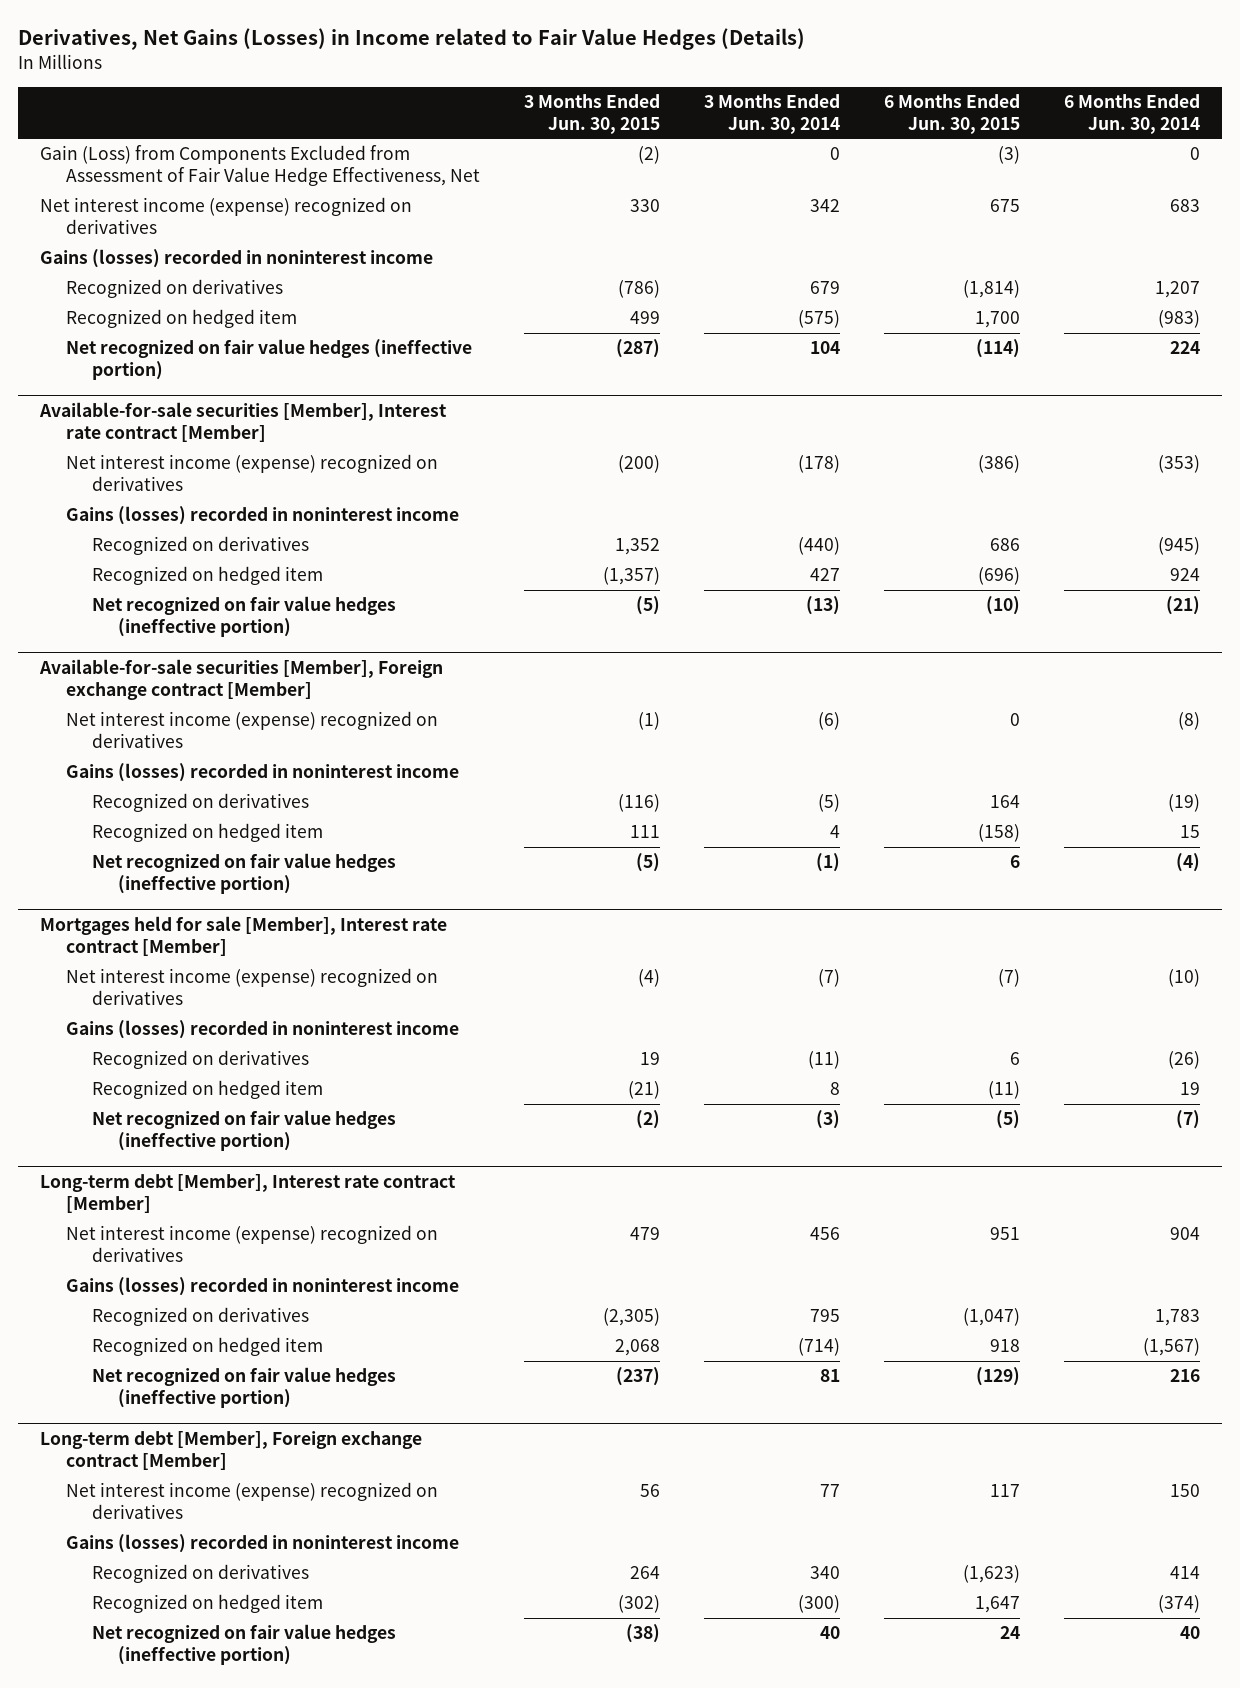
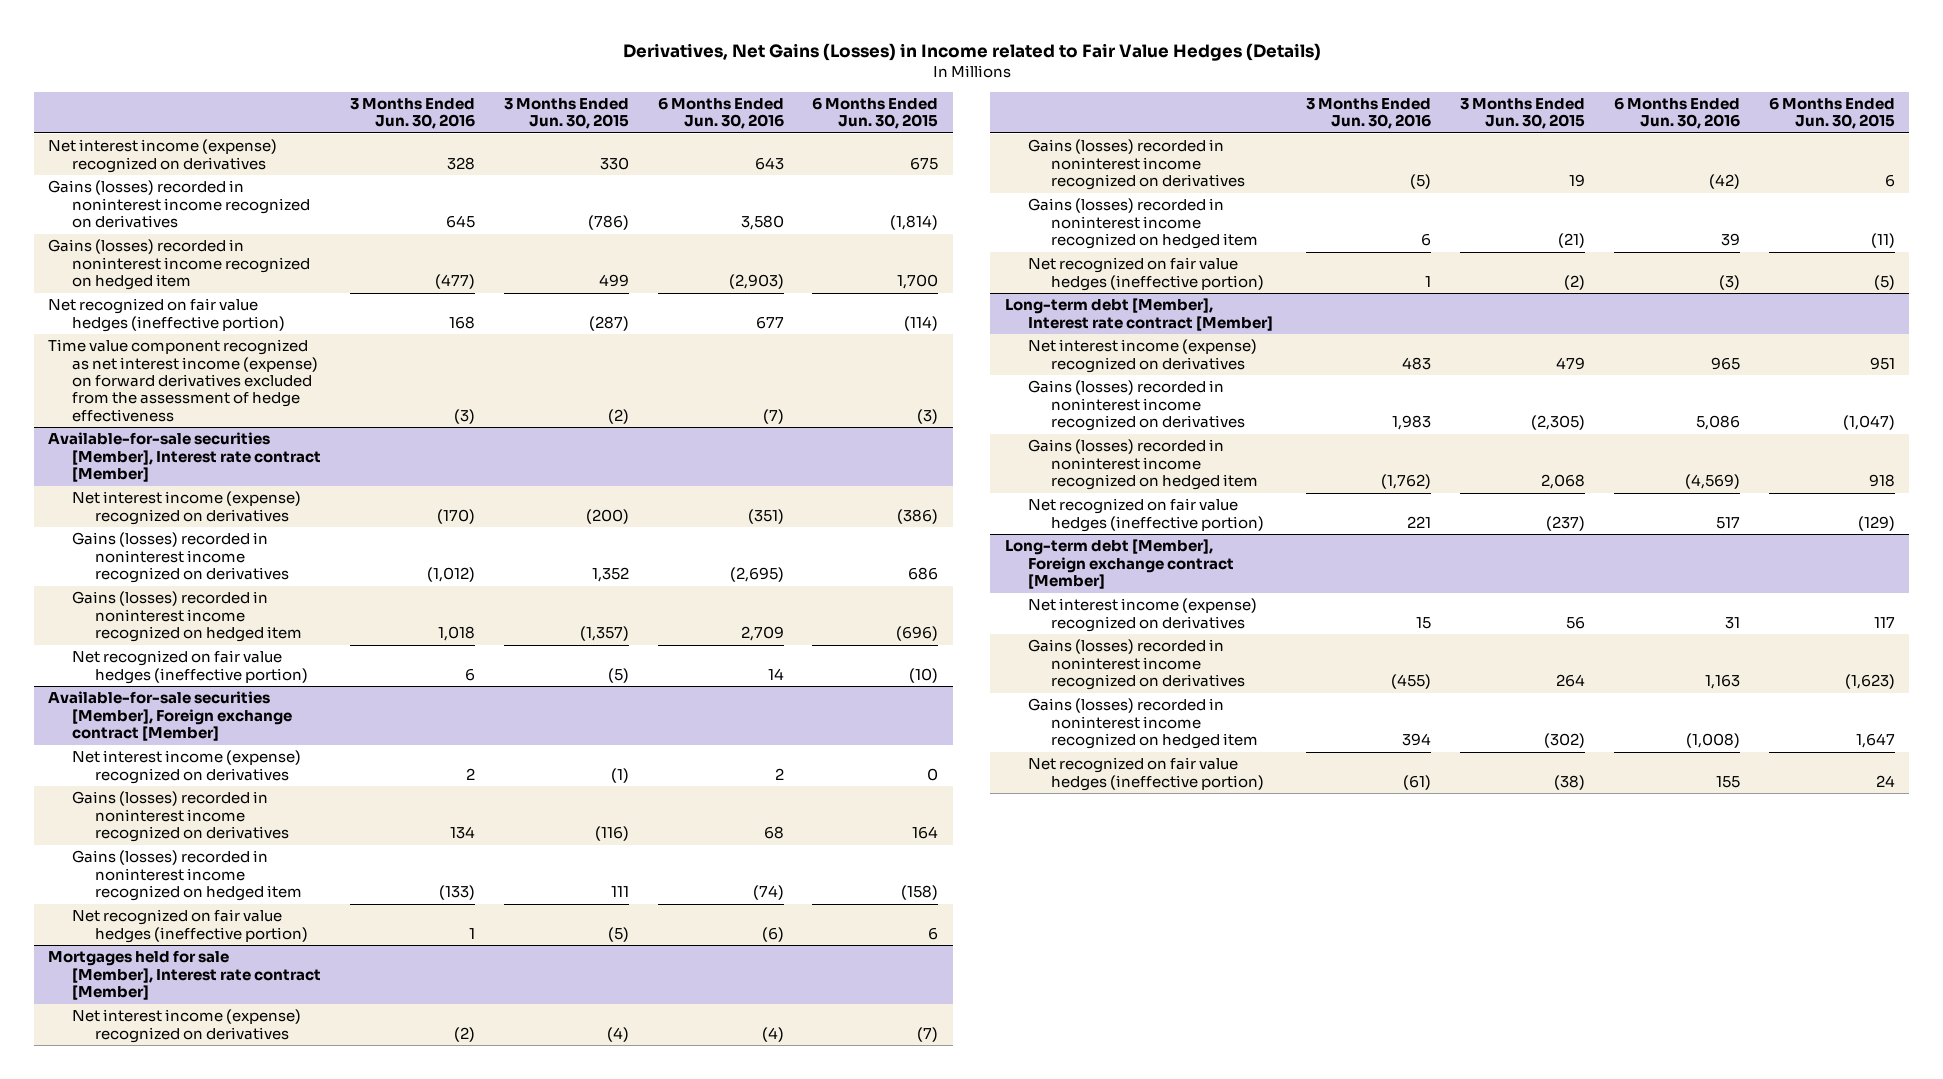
[704,93,841,134] 3 Months Ended Jun. 30, 2014 -> none
[1064,93,1201,134] 6 Months Ended Jun. 30, 2014 -> none
none -> [349,98,475,130] 3 Months Ended Jun. 30, 2016
none -> [657,97,784,130] 6 Months Ended Jun. 30, 2016
[39,145,480,187] Gain (Loss) from Components Excluded from Assessment of Fair Value Hedge Effectiveness, Net -> none
[39,249,433,269] Gains (losses) recorded in noninterest income -> none
[65,279,283,299] Recognized on derivatives -> [48,180,310,228] Gains (losses) recorded in noninterest income recognized on derivatives
[65,309,297,329] Recognized on hedged item -> [48,239,310,290] Gains (losses) recorded in noninterest income recognized on hedged item
none -> [48,339,318,422] Time value component recognized as net interest income (expense) on forward derivatives excluded from the assessment of hedge effectiveness
[65,506,459,526] Gains (losses) recorded in noninterest income -> none
[91,536,309,556] Recognized on derivatives -> [71,532,289,583] Gains (losses) recorded in noninterest income recognized on derivatives
[91,566,323,586] Recognized on hedged item -> [71,591,302,642] Gains (losses) recorded in noninterest income recognized on hedged item
[65,763,459,783] Gains (losses) recorded in noninterest income -> none
[91,793,309,813] Recognized on derivatives -> [71,791,289,842] Gains (losses) recorded in noninterest income recognized on derivatives
[91,823,323,843] Recognized on hedged item -> [71,850,302,901] Gains (losses) recorded in noninterest income recognized on hedged item
[65,1020,459,1040] Gains (losses) recorded in noninterest income -> none
[91,1050,309,1070] Recognized on derivatives -> [1027,139,1246,190] Gains (losses) recorded in noninterest income recognized on derivatives
[91,1080,323,1100] Recognized on hedged item -> [1027,198,1259,249] Gains (losses) recorded in noninterest income recognized on hedged item
[65,1277,459,1297] Gains (losses) recorded in noninterest income -> none
[91,1307,309,1327] Recognized on derivatives -> [1027,380,1246,431] Gains (losses) recorded in noninterest income recognized on derivatives
[91,1337,323,1357] Recognized on hedged item -> [1027,439,1259,490] Gains (losses) recorded in noninterest income recognized on hedged item
[65,1534,459,1554] Gains (losses) recorded in noninterest income -> none
[91,1564,309,1584] Recognized on derivatives -> [1027,639,1246,690] Gains (losses) recorded in noninterest income recognized on derivatives
[91,1594,323,1614] Recognized on hedged item -> [1027,698,1259,749] Gains (losses) recorded in noninterest income recognized on hedged item

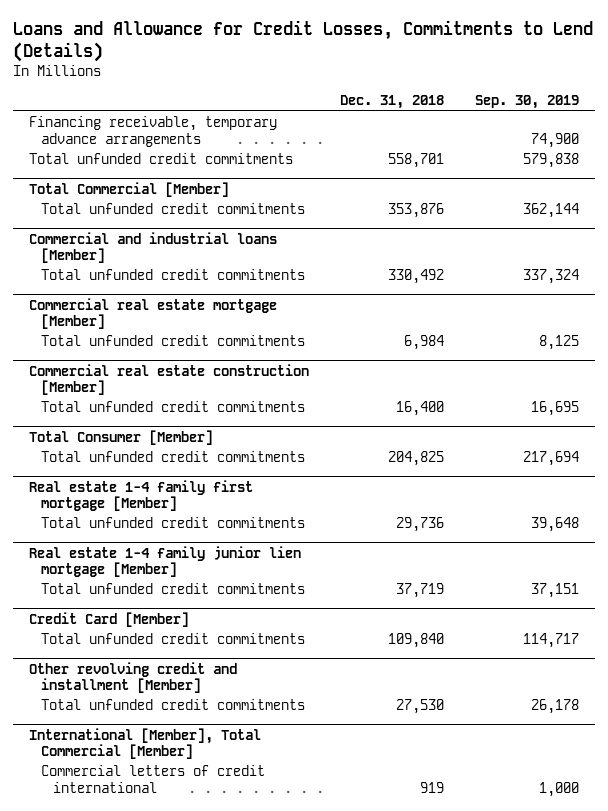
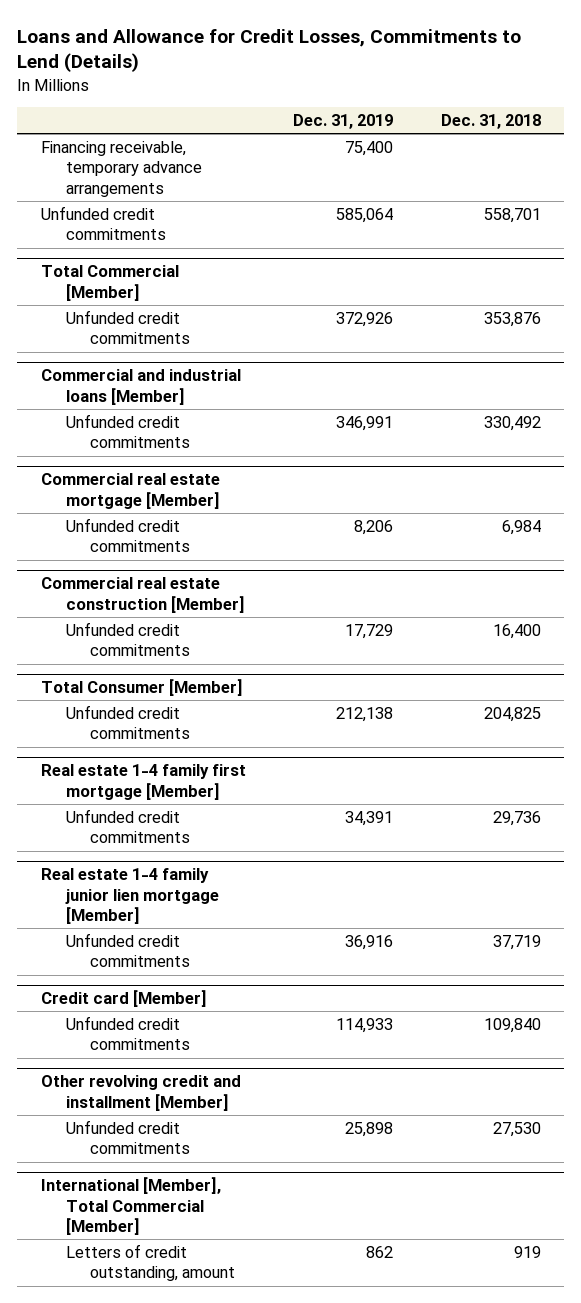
[475,95,580,110] Sep. 30, 2019 -> none
none -> [293,114,394,130] Dec. 31, 2019
[28,153,293,165] Total unfunded credit commitments -> [40,205,166,241] Unfunded credit commitments
[40,203,305,215] Total unfunded credit commitments -> [65,309,191,345] Unfunded credit commitments
[40,269,305,281] Total unfunded credit commitments -> [65,413,191,449] Unfunded credit commitments
[40,335,305,347] Total unfunded credit commitments -> [65,517,191,553] Unfunded credit commitments
[40,401,305,413] Total unfunded credit commitments -> [65,621,191,657] Unfunded credit commitments
[40,451,305,463] Total unfunded credit commitments -> [65,704,191,740] Unfunded credit commitments
[40,517,305,529] Total unfunded credit commitments -> [65,808,191,844] Unfunded credit commitments
[40,583,305,595] Total unfunded credit commitments -> [65,932,191,968] Unfunded credit commitments
[28,611,189,627] Credit Card [Member] -> [40,990,207,1008] Credit card [Member]
[40,633,305,645] Total unfunded credit commitments -> [65,1015,191,1051] Unfunded credit commitments
[40,699,305,711] Total unfunded credit commitments -> [65,1119,191,1155] Unfunded credit commitments
[40,765,265,793] Commercial letters of credit international -> [65,1243,236,1282] Letters of credit outstanding, amount

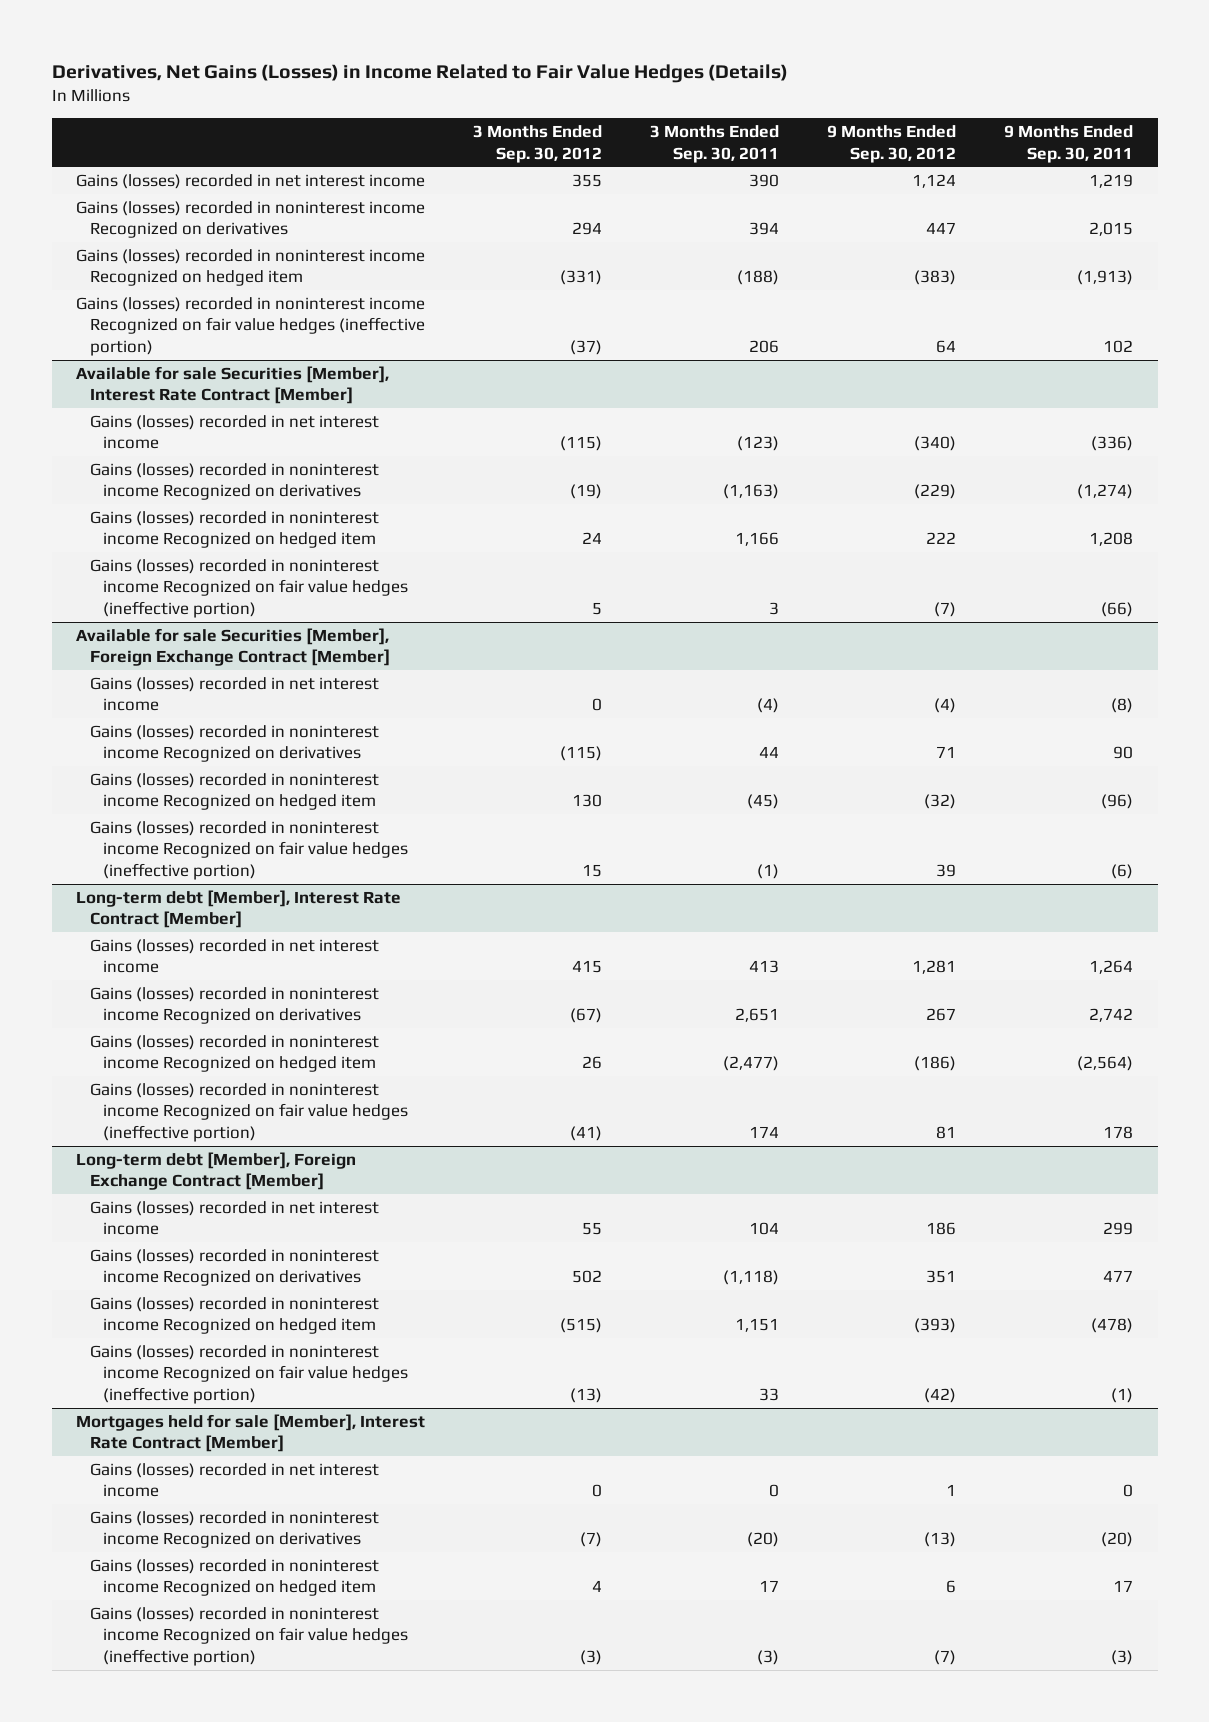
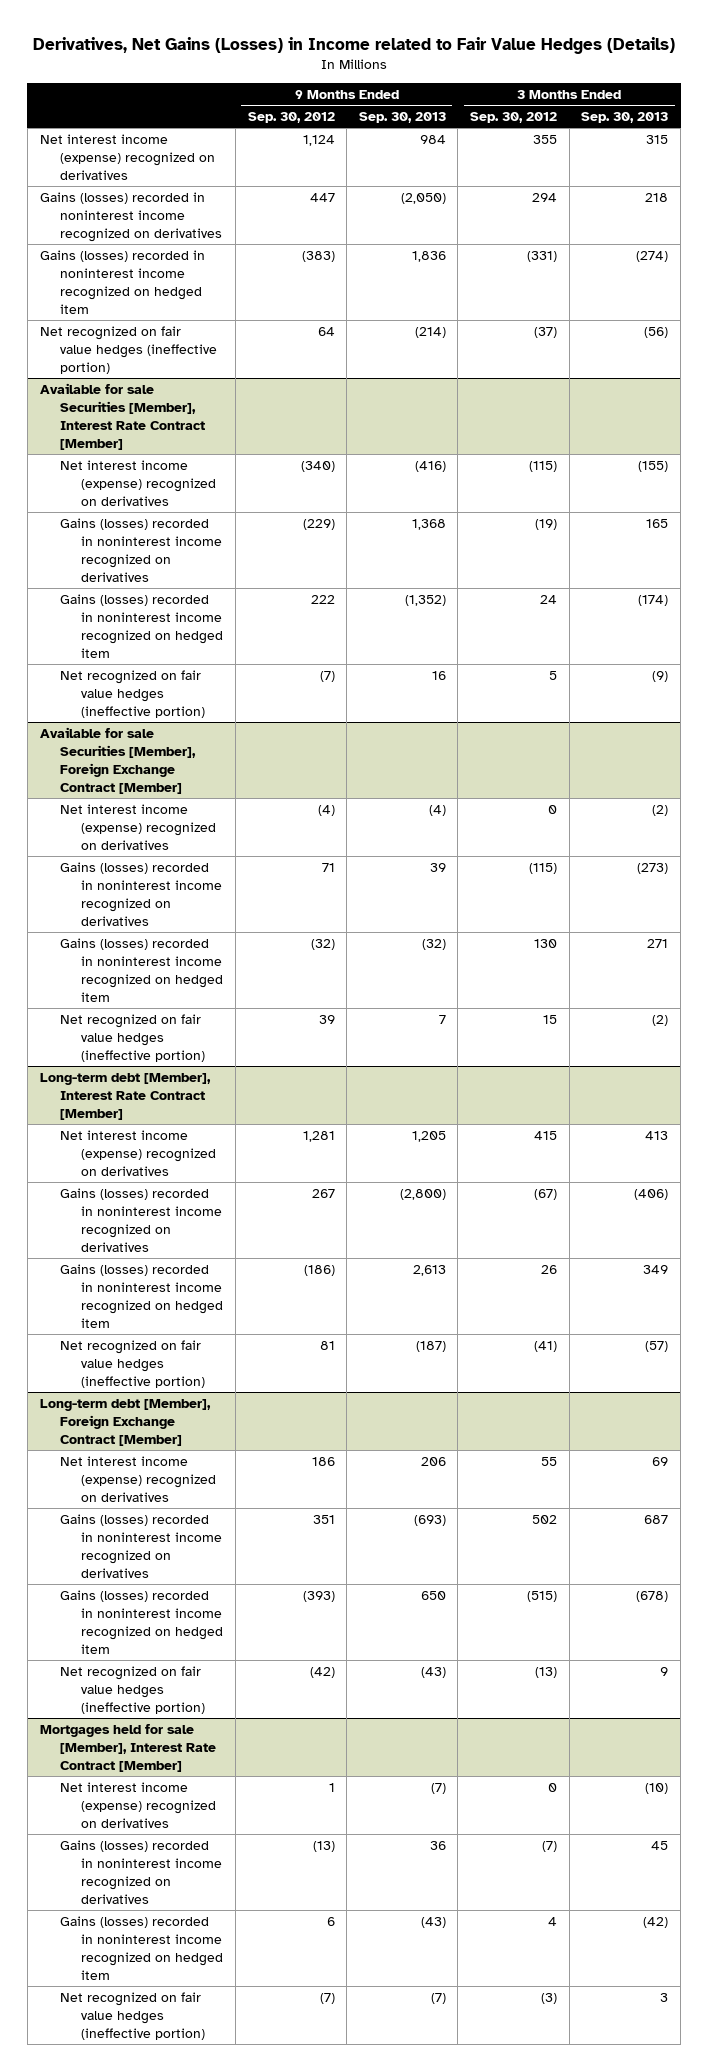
[51,64,788,84] Derivatives, Net Gains (Losses) in Income Related to Fair Value Hedges (Details) -> [33,36,676,54] Derivatives, Net Gains (Losses) in Income related to Fair Value Hedges (Details)
[650,125,780,163] 3 Months Ended Sep. 30, 2011 -> none
[1004,125,1134,163] 9 Months Ended Sep. 30, 2011 -> none
none -> [358,112,446,124] Sep. 30, 2013
none -> [581,112,669,124] Sep. 30, 2013
[75,173,425,189] Gains (losses) recorded in net interest income -> [39,133,216,180] Net interest income (expense) recognized on derivatives
[75,200,425,239] Gains (losses) recorded in noninterest income Recognized on derivatives -> [39,191,223,242] Gains (losses) recorded in noninterest income recognized on derivatives
[75,248,425,287] Gains (losses) recorded in noninterest income Recognized on hedged item -> [39,249,205,314] Gains (losses) recorded in noninterest income recognized on hedged item
[75,296,425,356] Gains (losses) recorded in noninterest income Recognized on fair value hedges (ineffective portion) -> [39,325,218,374] Net recognized on fair value hedges (ineffective portion)
[89,414,379,450] Gains (losses) recorded in net interest income -> [60,459,217,506] Net interest income (expense) recognized on derivatives
[89,462,379,501] Gains (losses) recorded in noninterest income Recognized on derivatives -> [60,517,223,582] Gains (losses) recorded in noninterest income recognized on derivatives
[89,510,379,549] Gains (losses) recorded in noninterest income Recognized on hedged item -> [60,593,224,658] Gains (losses) recorded in noninterest income recognized on hedged item
[89,558,409,618] Gains (losses) recorded in noninterest income Recognized on fair value hedges (ineffective portion) -> [60,669,206,718] Net recognized on fair value hedges (ineffective portion)
[89,676,379,712] Gains (losses) recorded in net interest income -> [60,803,217,850] Net interest income (expense) recognized on derivatives
[89,724,379,763] Gains (losses) recorded in noninterest income Recognized on derivatives -> [60,861,223,926] Gains (losses) recorded in noninterest income recognized on derivatives
[89,772,379,811] Gains (losses) recorded in noninterest income Recognized on hedged item -> [60,937,224,1002] Gains (losses) recorded in noninterest income recognized on hedged item
[89,820,409,880] Gains (losses) recorded in noninterest income Recognized on fair value hedges (ineffective portion) -> [60,1013,206,1062] Net recognized on fair value hedges (ineffective portion)
[89,938,379,974] Gains (losses) recorded in net interest income -> [60,1129,217,1176] Net interest income (expense) recognized on derivatives
[89,986,379,1025] Gains (losses) recorded in noninterest income Recognized on derivatives -> [60,1187,223,1252] Gains (losses) recorded in noninterest income recognized on derivatives
[89,1034,379,1073] Gains (losses) recorded in noninterest income Recognized on hedged item -> [60,1263,224,1328] Gains (losses) recorded in noninterest income recognized on hedged item
[89,1082,409,1142] Gains (losses) recorded in noninterest income Recognized on fair value hedges (ineffective portion) -> [60,1339,206,1388] Net recognized on fair value hedges (ineffective portion)
[89,1200,379,1236] Gains (losses) recorded in net interest income -> [60,1455,217,1502] Net interest income (expense) recognized on derivatives
[89,1248,379,1287] Gains (losses) recorded in noninterest income Recognized on derivatives -> [60,1513,223,1578] Gains (losses) recorded in noninterest income recognized on derivatives
[89,1296,379,1335] Gains (losses) recorded in noninterest income Recognized on hedged item -> [60,1589,224,1654] Gains (losses) recorded in noninterest income recognized on hedged item
[89,1344,409,1404] Gains (losses) recorded in noninterest income Recognized on fair value hedges (ineffective portion) -> [60,1665,206,1714] Net recognized on fair value hedges (ineffective portion)
[89,1462,379,1498] Gains (losses) recorded in net interest income -> [60,1781,217,1828] Net interest income (expense) recognized on derivatives
[89,1510,379,1549] Gains (losses) recorded in noninterest income Recognized on derivatives -> [60,1839,223,1904] Gains (losses) recorded in noninterest income recognized on derivatives
[89,1558,379,1597] Gains (losses) recorded in noninterest income Recognized on hedged item -> [60,1915,224,1980] Gains (losses) recorded in noninterest income recognized on hedged item
[89,1606,409,1666] Gains (losses) recorded in noninterest income Recognized on fair value hedges (ineffective portion) -> [60,1991,206,2040] Net recognized on fair value hedges (ineffective portion)

